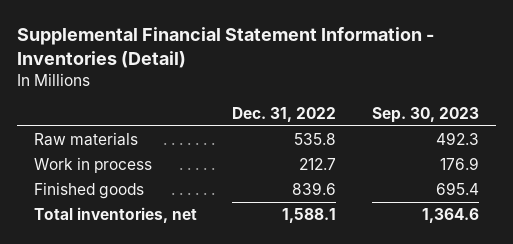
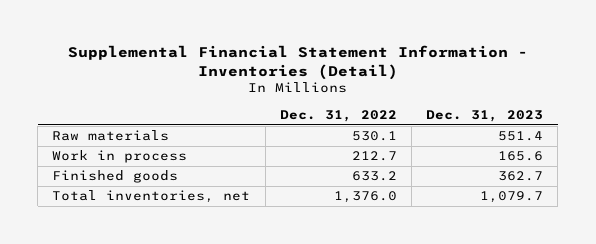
[371,107,479,124] Sep. 30, 2023 -> none
none -> [426,110,544,123] Dec. 31, 2023
[294,133,337,146] 535.8 -> [351,131,397,142] 530.1
[292,182,337,196] 839.6 -> [351,171,397,182] 633.2
[282,208,337,224] 1,588.1 -> [333,191,397,204] 1,376.0

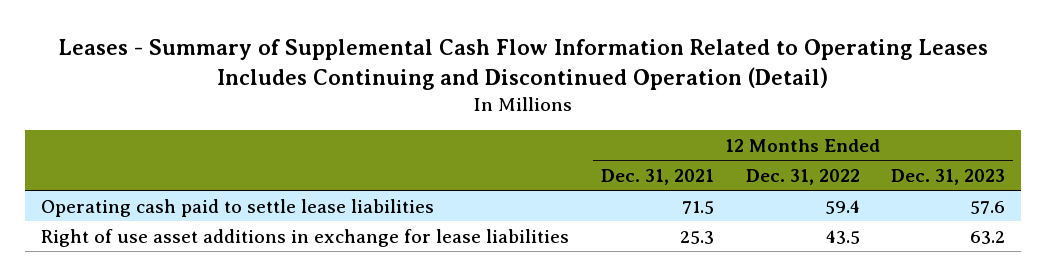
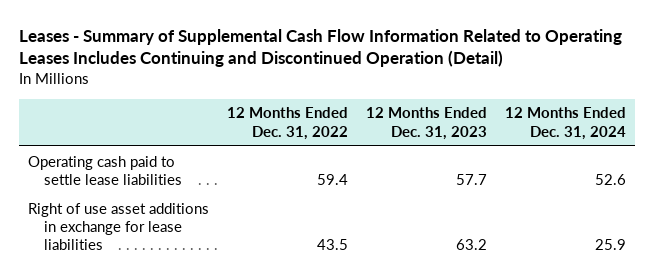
[600,168,714,185] Dec. 31, 2021 -> none
none -> [505,107,627,140] 12 Months Ended Dec. 31, 2024
[970,200,1006,214] 57.6 -> [456,174,488,186] 57.7

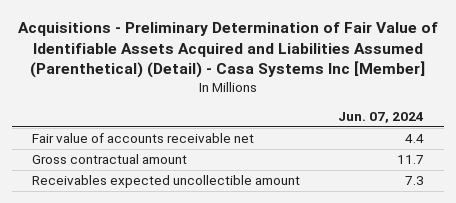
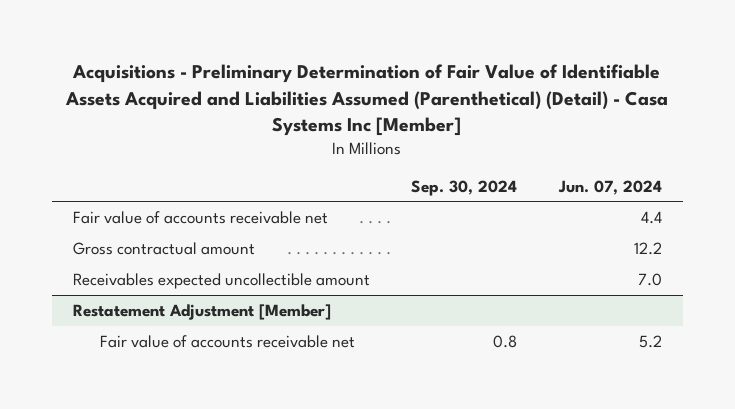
none -> [411,179,518,196] Sep. 30, 2024
[397,155,425,165] 11.7 -> [633,241,662,255] 12.2
[405,176,425,186] 7.3 -> [637,272,662,286] 7.0
none -> [72,303,331,320] Restatement Adjustment [Member]
none -> [99,334,355,348] Fair value of accounts receivable net

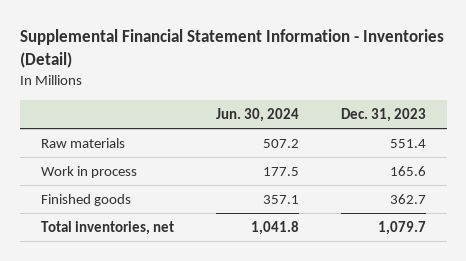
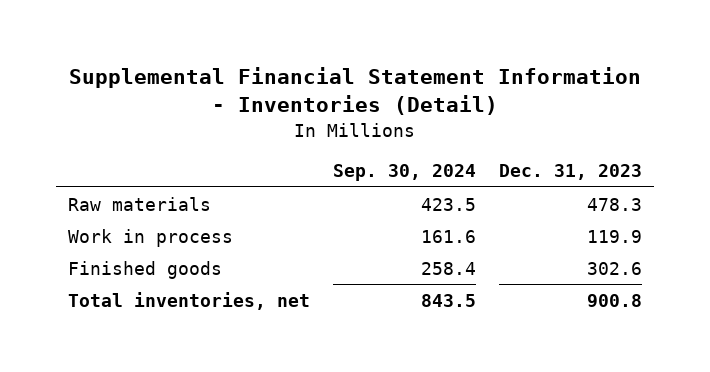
[215,107,299,122] Jun. 30, 2024 -> none
none -> [333,164,477,182] Sep. 30, 2024
[389,138,426,148] 551.4 -> [587,197,643,211] 478.3
[389,165,426,176] 165.6 -> [587,229,643,243] 119.9
[389,193,426,204] 362.7 -> [587,261,643,275] 302.6
[377,220,426,235] 1,079.7 -> [587,293,643,307] 900.8

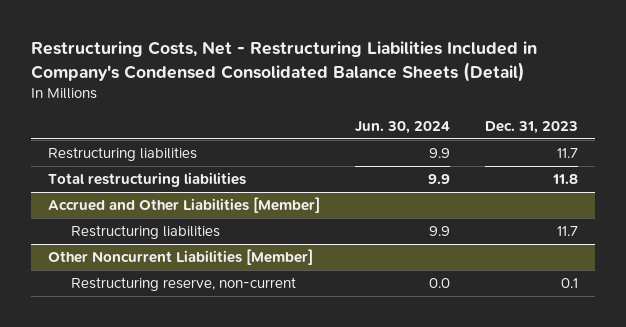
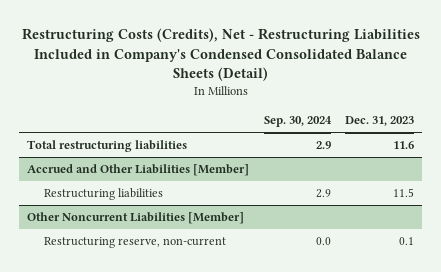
[31,41,538,82] Restructuring Costs, Net - Restructuring Liabilities Included in Company's Condensed Consolidated Balance Sheets (Detail) -> [21,27,420,82] Restructuring Costs (Credits), Net - Restructuring Liabilities Included in Company's Condensed Consolidated Balance Sheets (Detail)
[355,120,451,134] Jun. 30, 2024 -> none
none -> [263,116,332,128] Sep. 30, 2024
[48,146,198,161] Restructuring liabilities -> none
[551,173,578,184] 11.8 -> [393,141,415,150] 11.6
[556,225,578,236] 11.7 -> [393,188,415,198] 11.5

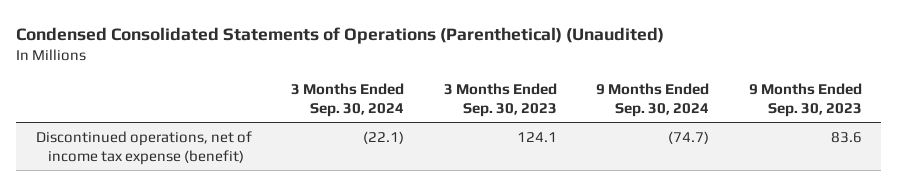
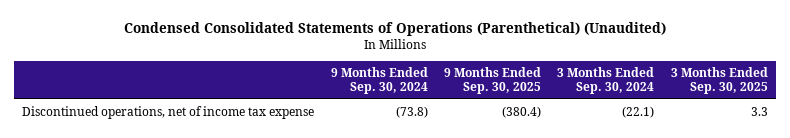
[443,83,557,118] 3 Months Ended Sep. 30, 2023 -> none
[748,83,862,118] 9 Months Ended Sep. 30, 2023 -> none
none -> [443,66,541,95] 9 Months Ended Sep. 30, 2025
none -> [670,66,768,95] 3 Months Ended Sep. 30, 2025
[36,130,253,166] Discontinued operations, net of income tax expense (benefit) -> [22,106,315,120] Discontinued operations, net of income tax expense
[668,130,710,144] (74.7) -> [395,106,428,119] (73.8)

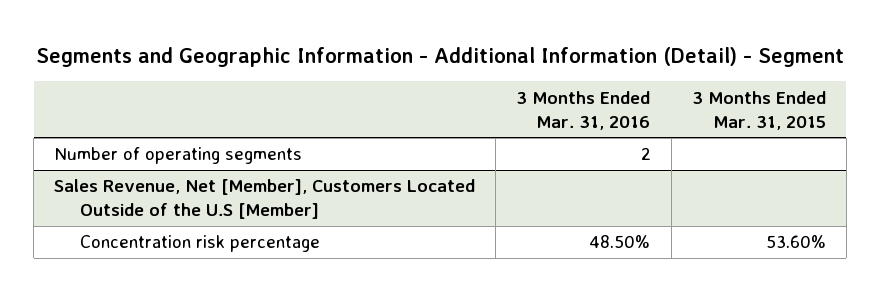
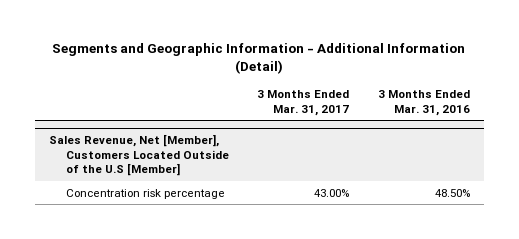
[35,46,844,67] Segments and Geographic Information - Additional Information (Detail) - Segment -> [52,43,466,75] Segments and Geographic Information - Additional Information (Detail)
[691,90,826,130] 3 Months Ended Mar. 31, 2015 -> none
none -> [257,90,350,117] 3 Months Ended Mar. 31, 2017
[54,147,303,165] Number of operating segments -> none

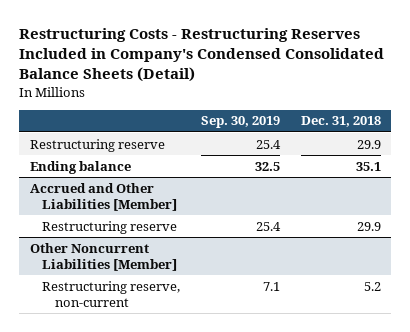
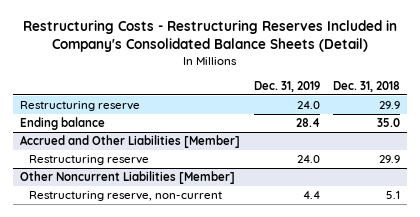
[19,28,385,83] Restructuring Costs - Restructuring Reserves Included in Company's Condensed Consolidated Balance Sheets (Detail) -> [23,20,398,53] Restructuring Costs - Restructuring Reserves Included in Company's Consolidated Balance Sheets (Detail)
[200,116,280,129] Sep. 30, 2019 -> none
none -> [253,80,320,92] Dec. 31, 2019
[355,161,381,171] 35.1 -> [377,118,401,128] 35.0
[363,281,381,291] 5.2 -> [386,191,401,200] 5.1

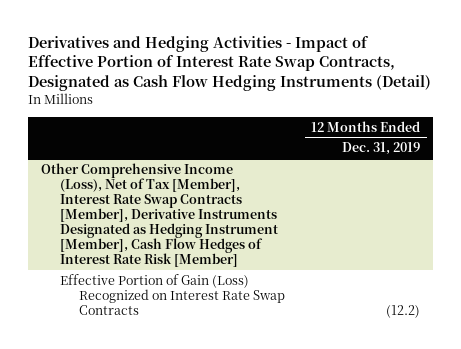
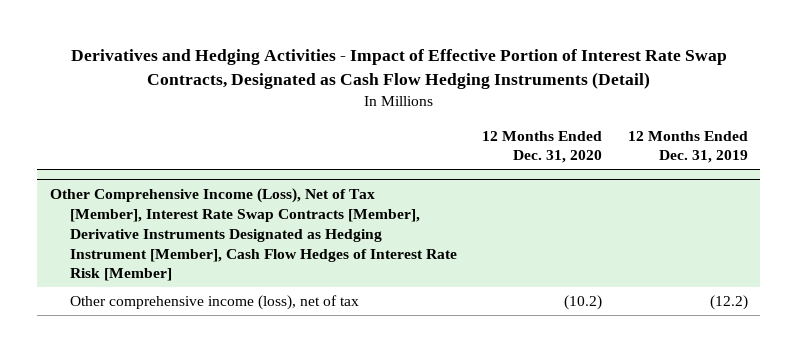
none -> [482,130,603,164] 12 Months Ended Dec. 31, 2020
[59,273,285,315] Effective Portion of Gain (Loss) Recognized on Interest Rate Swap Contracts -> [69,294,359,310] Other comprehensive income (loss), net of tax

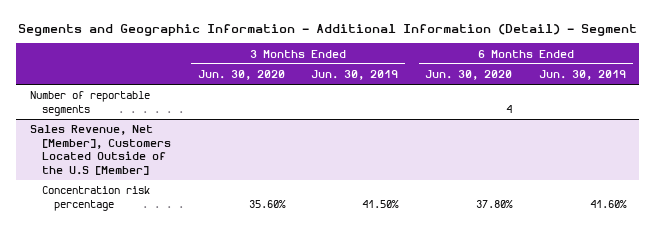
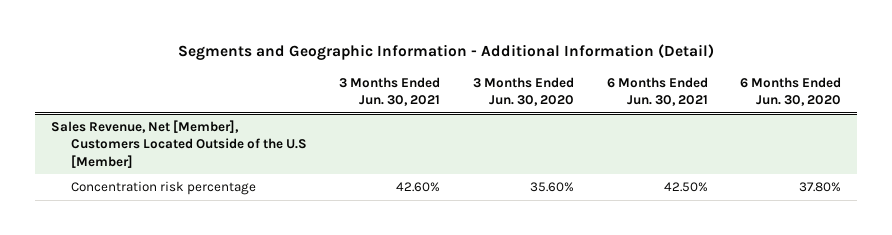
[17,23,637,36] Segments and Geographic Information - Additional Information (Detail) - Segment -> [178,43,715,60] Segments and Geographic Information - Additional Information (Detail)
[311,70,399,81] Jun. 30, 2019 -> none
[538,70,626,81] Jun. 30, 2019 -> none
none -> [339,76,441,106] 3 Months Ended Jun. 30, 2021
none -> [606,76,708,106] 6 Months Ended Jun. 30, 2021
[29,91,150,116] Number of reportable segments -> none

